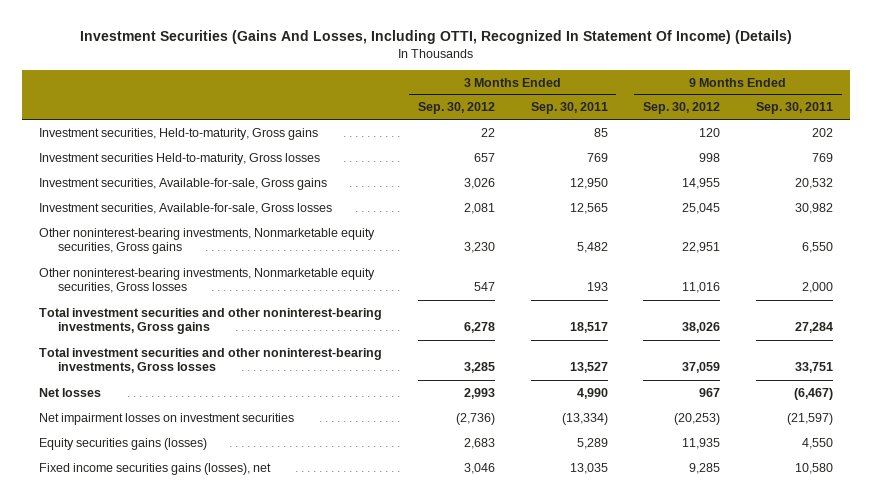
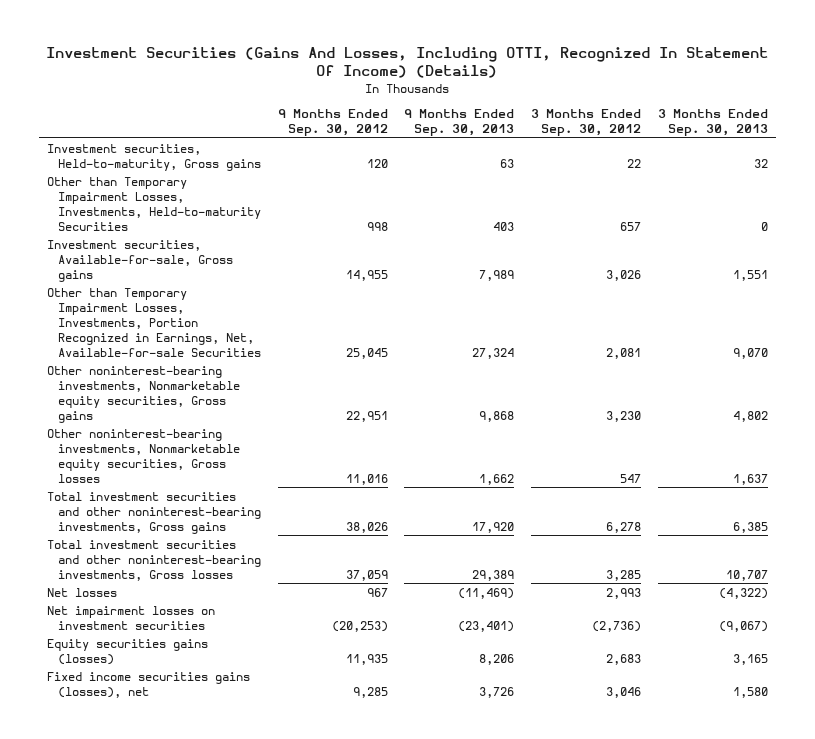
[530,102,608,115] Sep. 30, 2011 -> none
[755,102,833,115] Sep. 30, 2011 -> none
none -> [404,109,515,137] 9 Months Ended Sep. 30, 2013
none -> [657,109,768,137] 3 Months Ended Sep. 30, 2013
[39,152,321,165] Investment securities Held-to-maturity, Gross losses -> [47,176,261,231] Other than Temporary Impairment Losses, Investments, Held-to-maturity Securities
[39,202,333,214] Investment securities, Available-for-sale, Gross losses -> [47,287,261,357] Other than Temporary Impairment Losses, Investments, Portion Recognized in Earnings, Net, Available-for-sale Securities

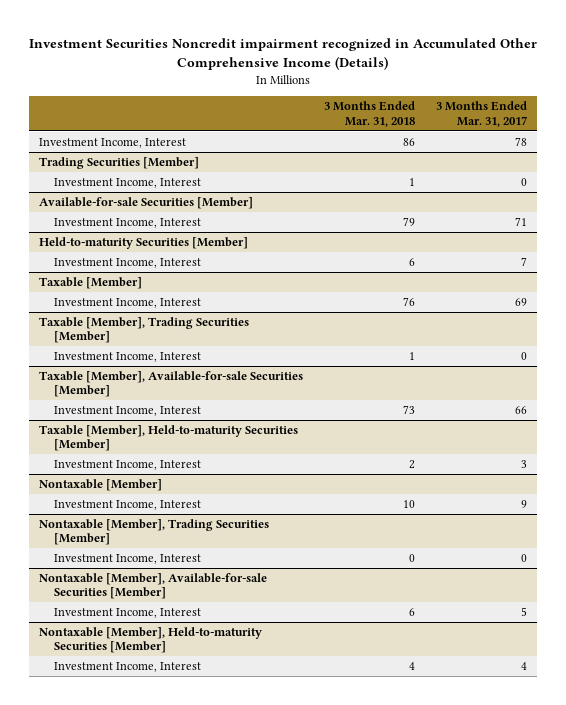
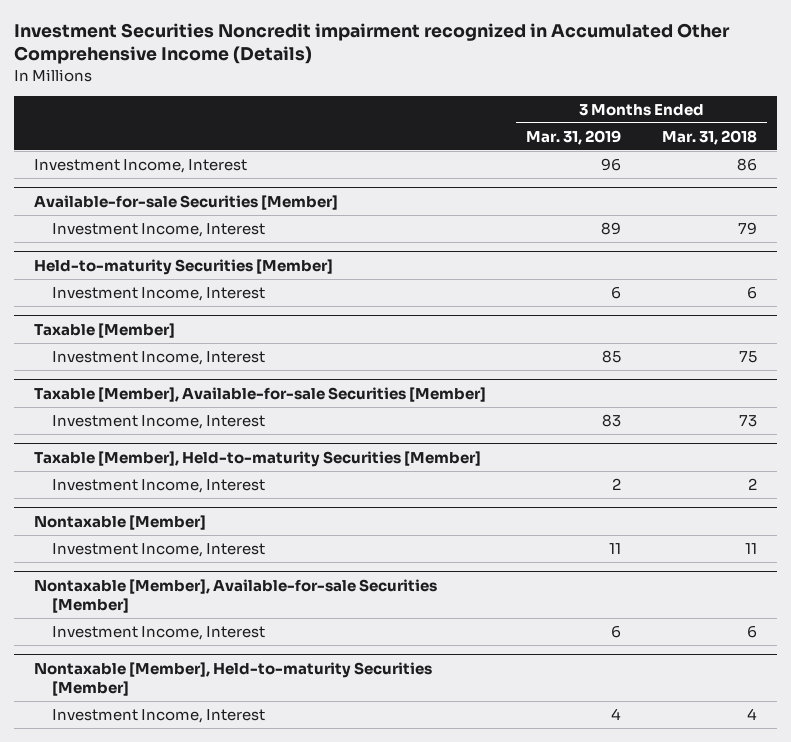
[436,101,528,127] 3 Months Ended Mar. 31, 2017 -> none
none -> [526,129,622,145] Mar. 31, 2019
[39,156,200,169] Trading Securities [Member] -> none
[54,177,202,188] Investment Income, Interest -> none
[39,316,250,344] Taxable [Member], Trading Securities [Member] -> none
[54,351,202,362] Investment Income, Interest -> none
[403,296,416,306] 76 -> [738,350,757,363] 75
[39,518,270,546] Nontaxable [Member], Trading Securities [Member] -> none
[54,553,202,564] Investment Income, Interest -> none
[403,499,416,508] 10 -> [744,542,757,554] 11

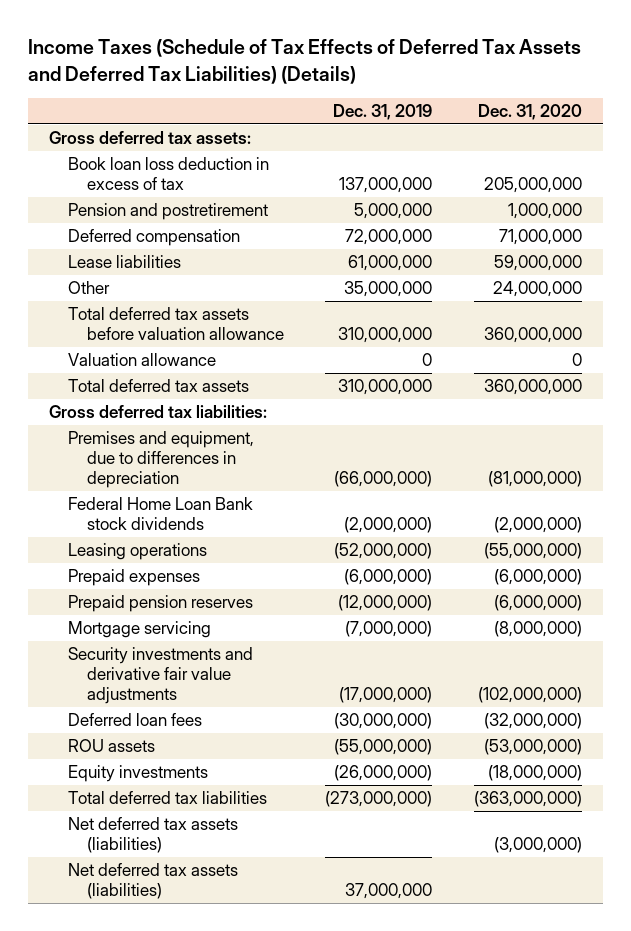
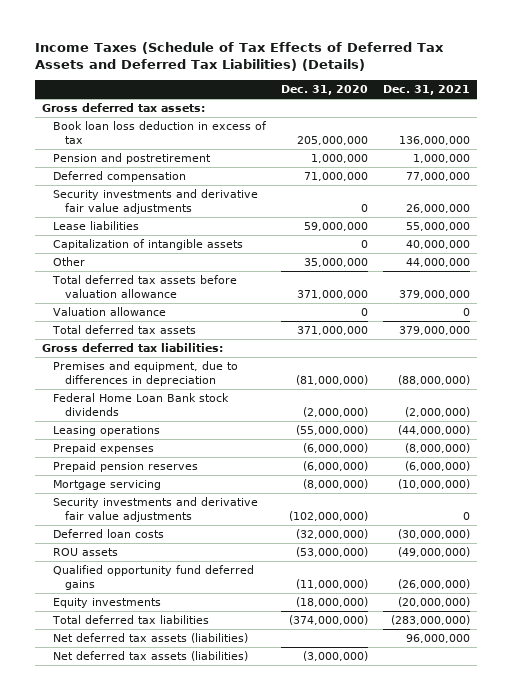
[333,104,433,121] Dec. 31, 2019 -> none
none -> [382,85,470,96] Dec. 31, 2021
none -> [53,189,259,214] Security investments and derivative fair value adjustments
none -> [53,239,244,251] Capitalization of intangible assets
[493,281,583,298] 24,000,000 -> [303,258,368,268] 35,000,000
[484,327,583,344] 360,000,000 -> [296,289,368,299] 371,000,000
[484,379,583,396] 360,000,000 -> [296,326,368,336] 371,000,000
[67,713,202,727] Deferred loan fees -> [53,529,165,539] Deferred loan costs
none -> [53,565,255,590] Qualified opportunity fund deferred gains
[474,791,583,808] (363,000,000) -> [288,615,368,626] (374,000,000)
[67,817,238,854] Net deferred tax assets (liabilities) -> [53,651,249,662] Net deferred tax assets (liabilities)

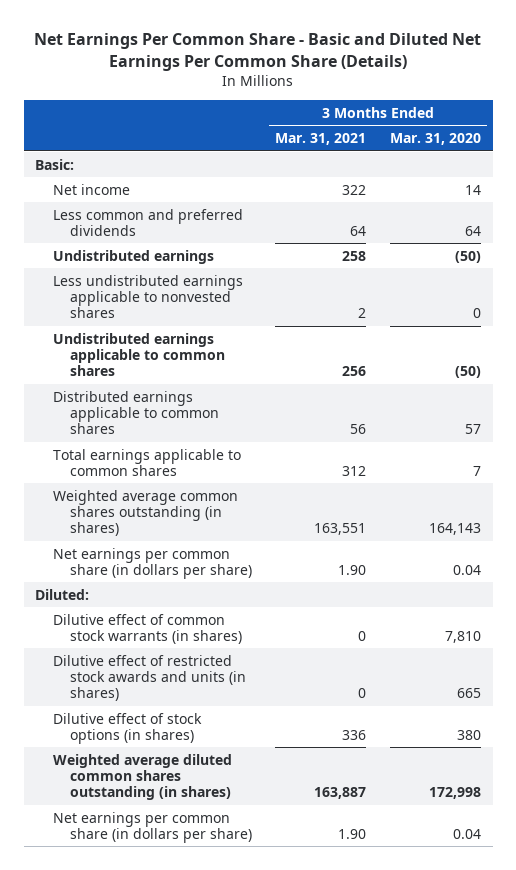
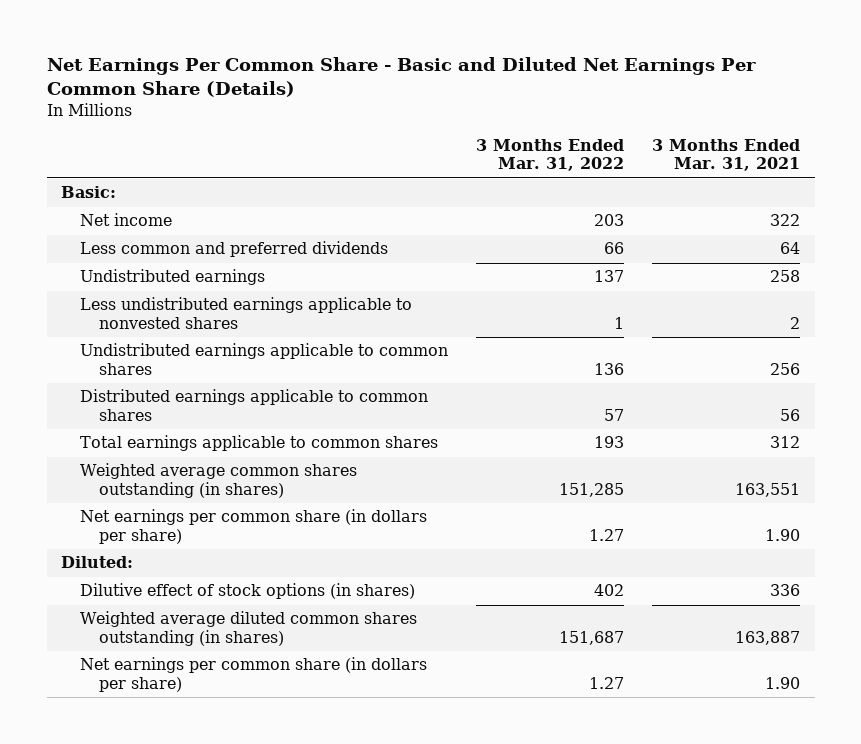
[389,132,481,145] Mar. 31, 2020 -> none
none -> [476,139,625,172] 3 Months Ended Mar. 31, 2022
[52,613,242,644] Dilutive effect of common stock warrants (in shares) -> none
[52,654,246,701] Dilutive effect of restricted stock awards and units (in shares) -> none

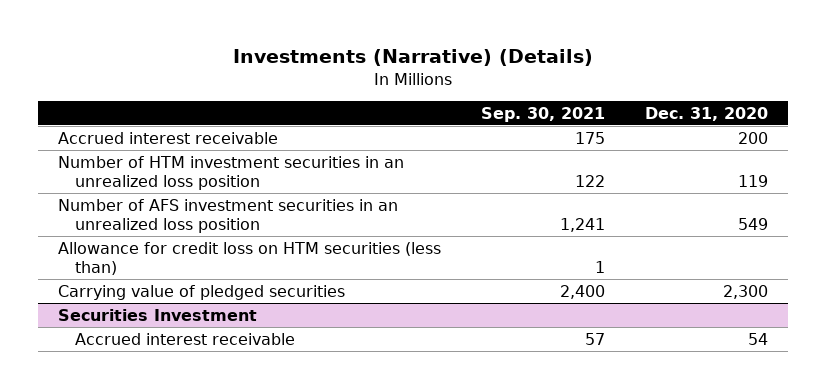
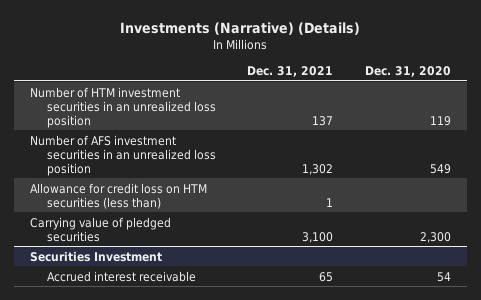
[480,106,605,122] Sep. 30, 2021 -> none
none -> [247,66,334,78] Dec. 31, 2021
[57,132,278,145] Accrued interest receivable -> none

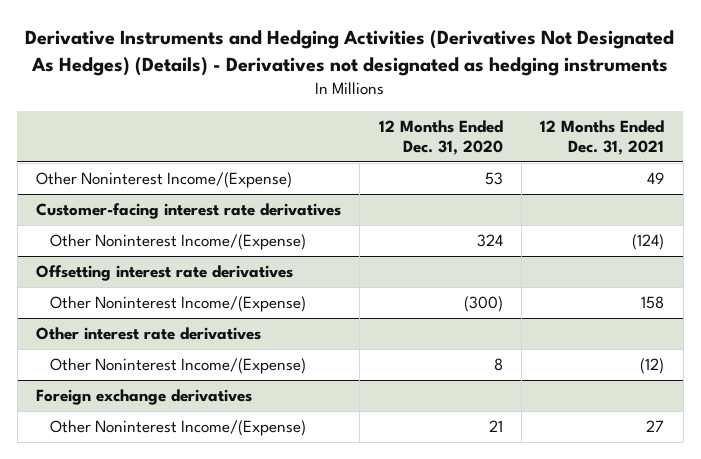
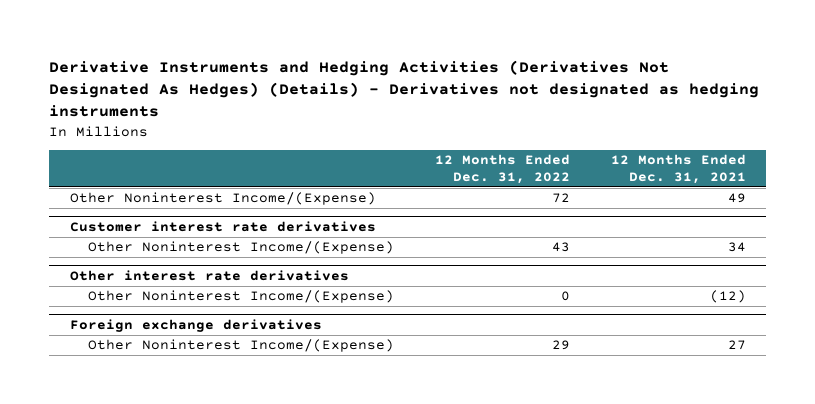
[378,120,503,156] 12 Months Ended Dec. 31, 2020 -> none
none -> [435,154,571,184] 12 Months Ended Dec. 31, 2022
[36,265,294,282] Offsetting interest rate derivatives -> none
[50,296,307,313] Other Noninterest Income/(Expense) -> none
[36,203,342,220] Customer-facing interest rate derivatives -> [69,220,376,232] Customer interest rate derivatives
[632,234,665,251] (124) -> [727,242,746,253] 34

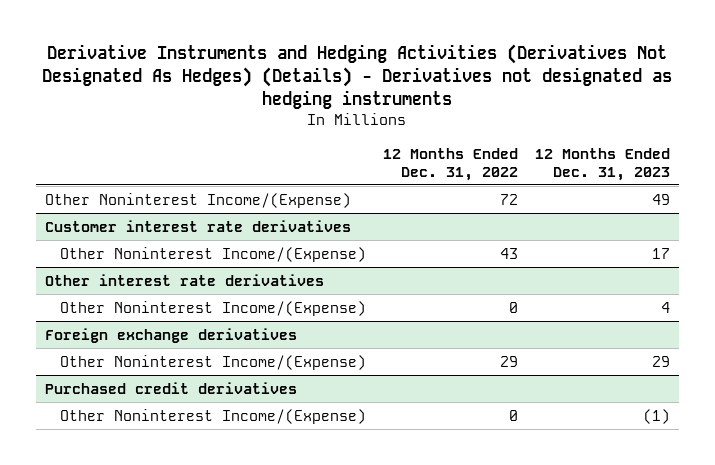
[610,154,746,184] 12 Months Ended Dec. 31, 2021 -> none
none -> [535,147,671,181] 12 Months Ended Dec. 31, 2023
none -> [44,381,297,394] Purchased credit derivatives
none -> [59,408,366,424] Other Noninterest Income/(Expense)

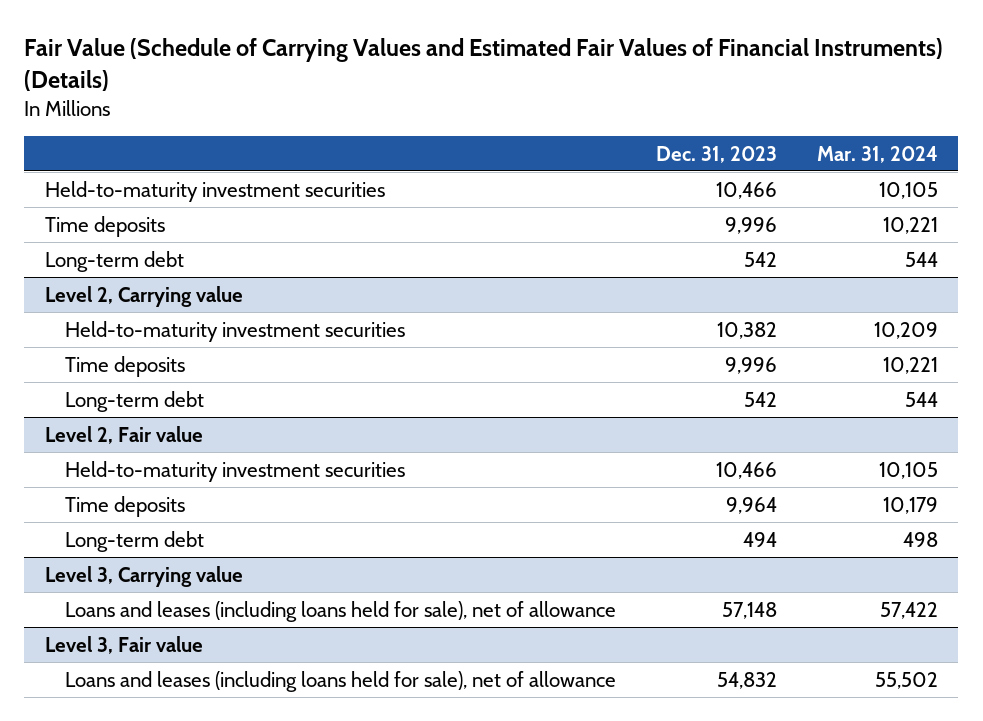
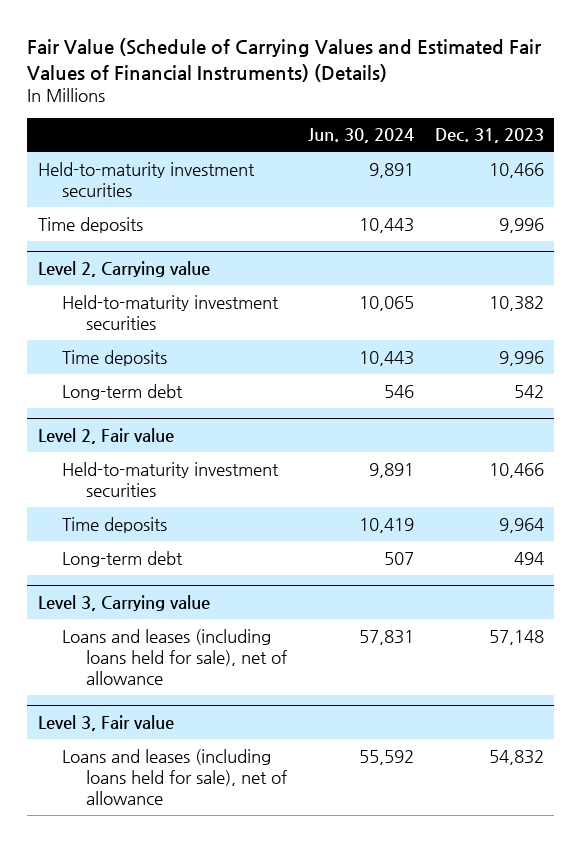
[817,145,939,163] Mar. 31, 2024 -> none
none -> [307,128,414,144] Jun. 30, 2024
[44,250,184,272] Long-term debt -> none

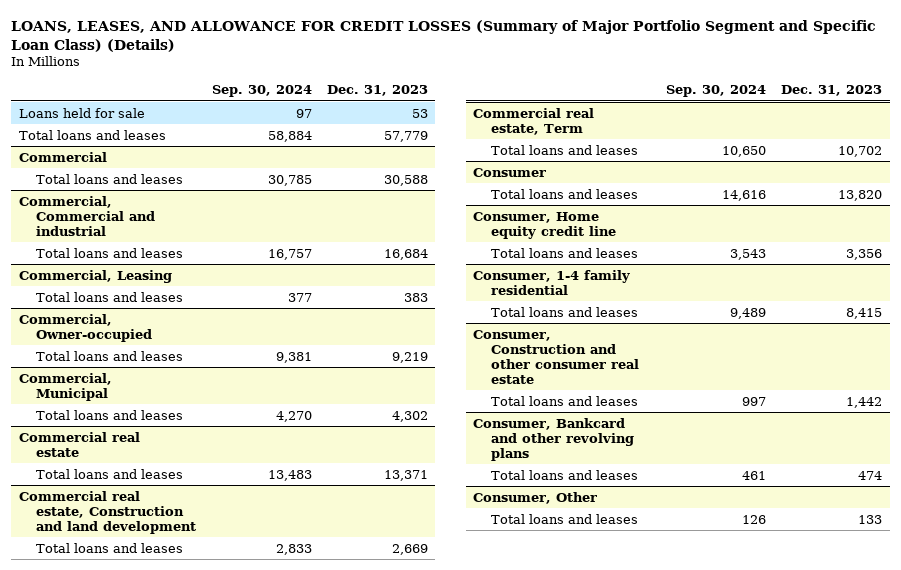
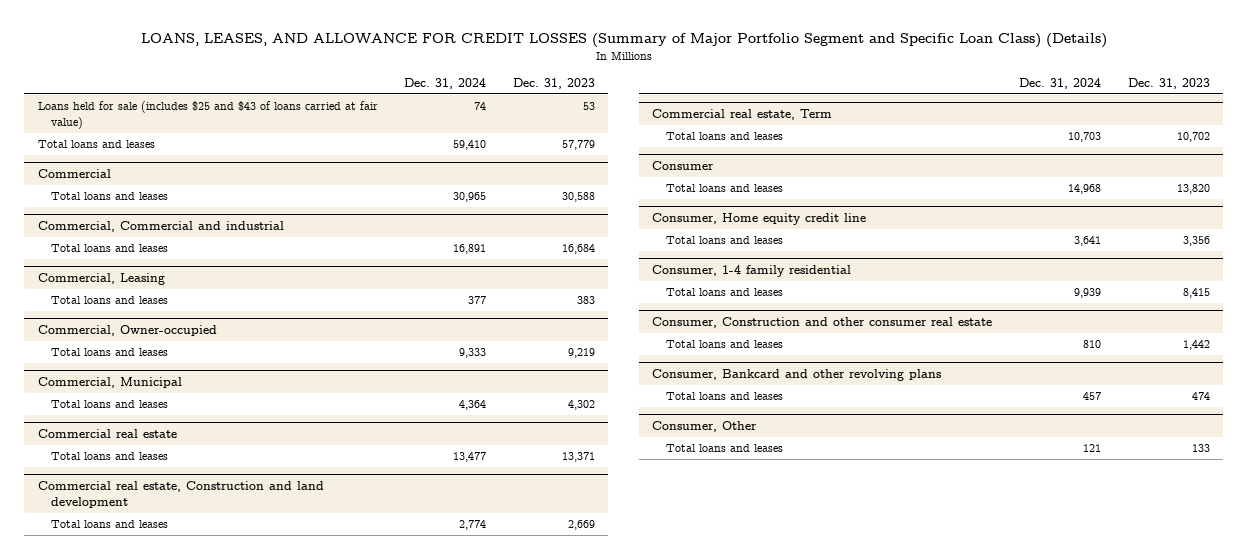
[211,85,312,98] Sep. 30, 2024 -> none
none -> [404,78,487,90] Dec. 31, 2024
[18,107,145,118] Loans held for sale -> [37,101,378,129] Loans held for sale (includes $25 and $43 of loans carried at fair value)

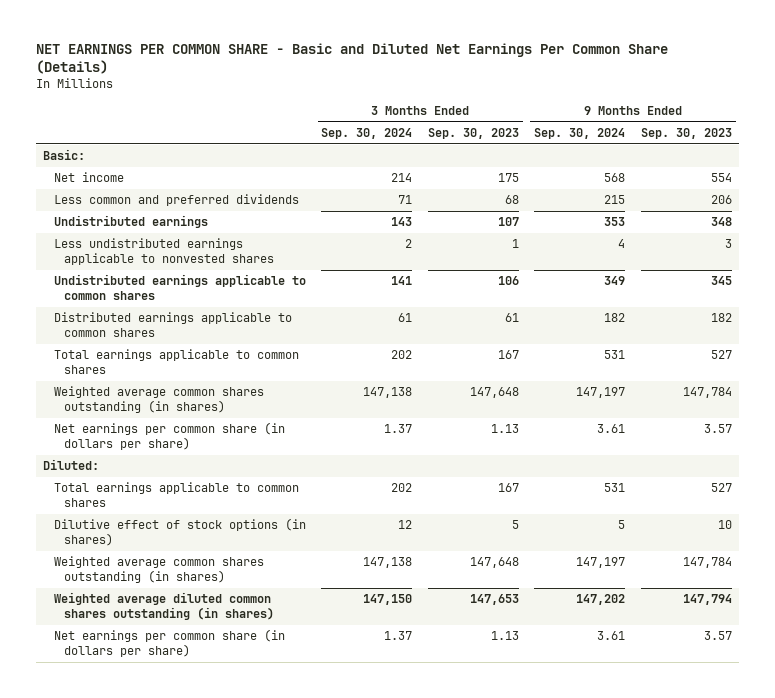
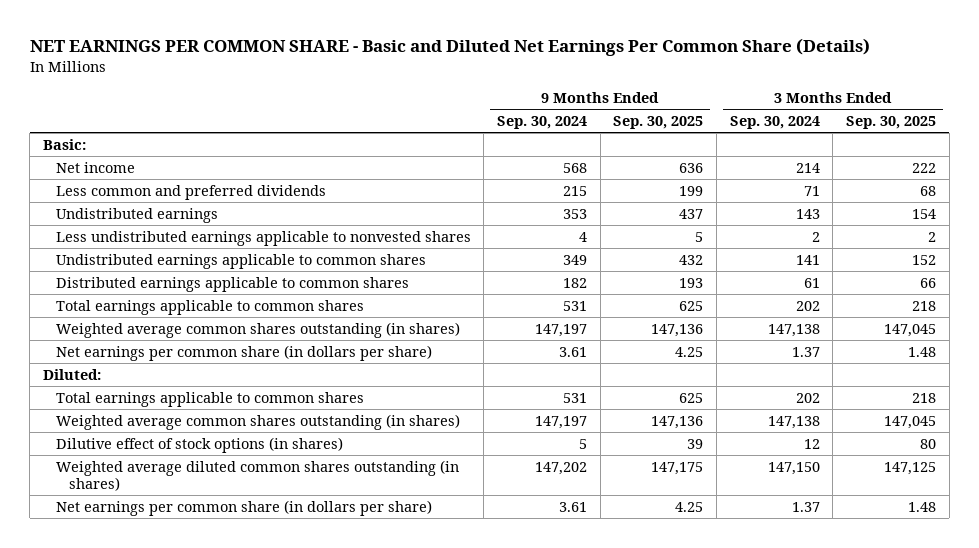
[427,127,519,139] Sep. 30, 2023 -> none
[640,127,732,139] Sep. 30, 2023 -> none
none -> [613,116,704,130] Sep. 30, 2025
none -> [846,116,937,130] Sep. 30, 2025
[53,518,306,547] Dilutive effect of stock options (in shares) -> [55,436,343,453] Dilutive effect of stock options (in shares)

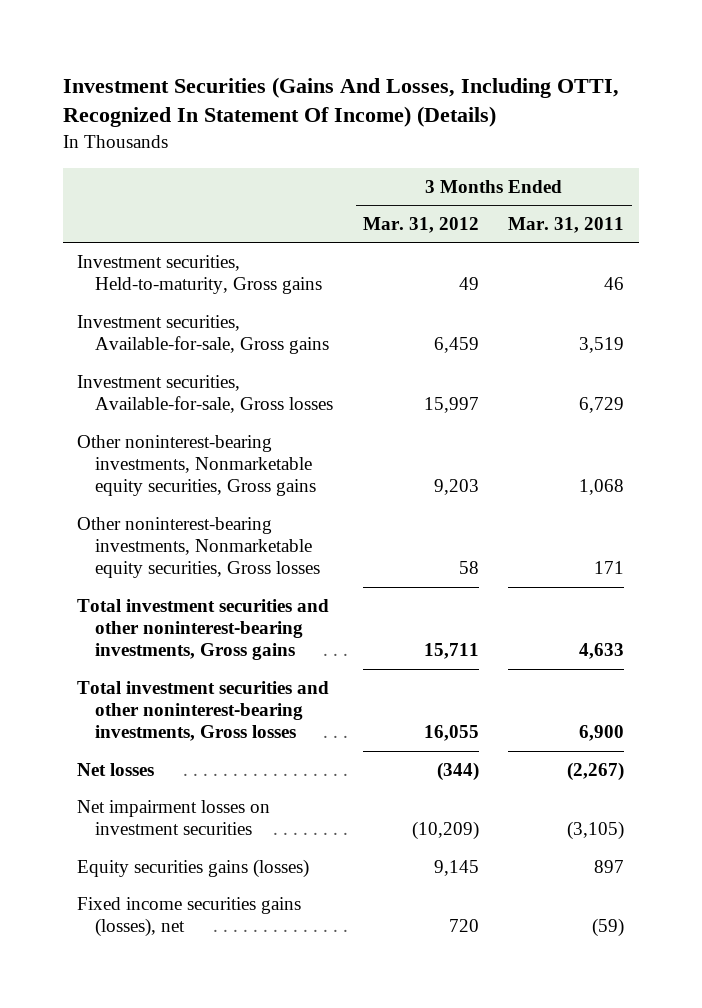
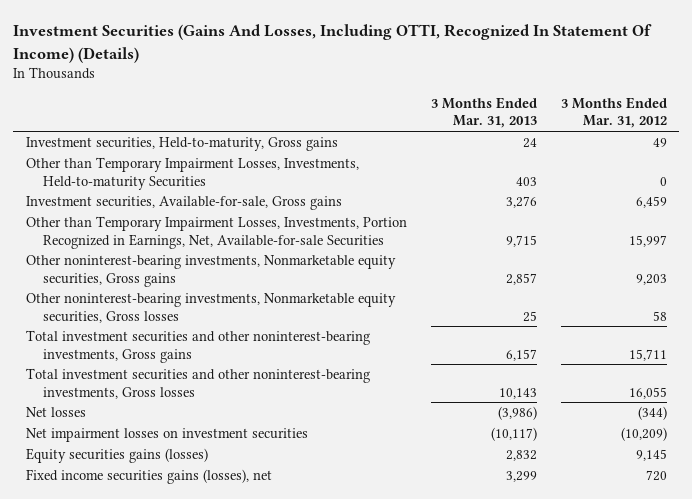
[508,217,625,234] Mar. 31, 2011 -> none
none -> [430,97,537,129] 3 Months Ended Mar. 31, 2013
none -> [25,157,359,190] Other than Temporary Impairment Losses, Investments, Held-to-maturity Securities
[77,374,334,414] Investment securities, Available-for-sale, Gross losses -> [25,216,407,249] Other than Temporary Impairment Losses, Investments, Portion Recognized in Earnings, Net, Available-for-sale Securities

